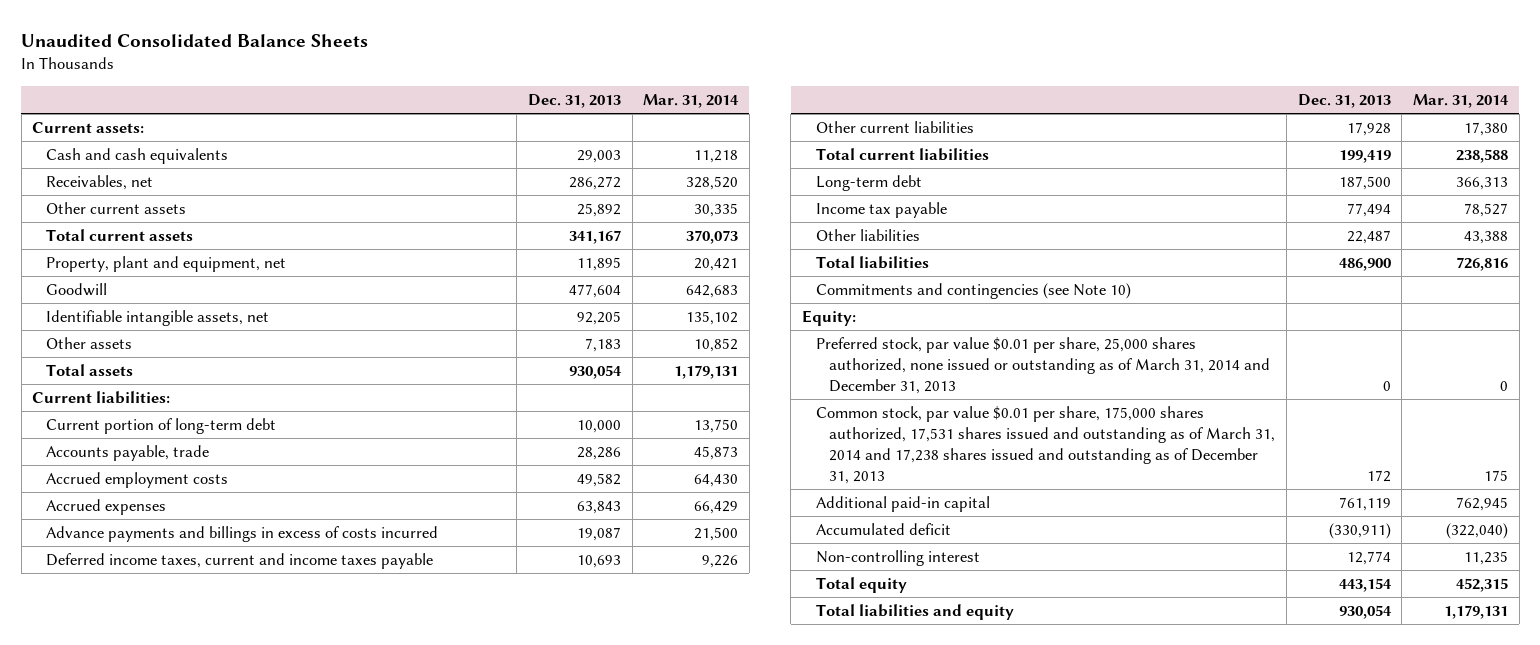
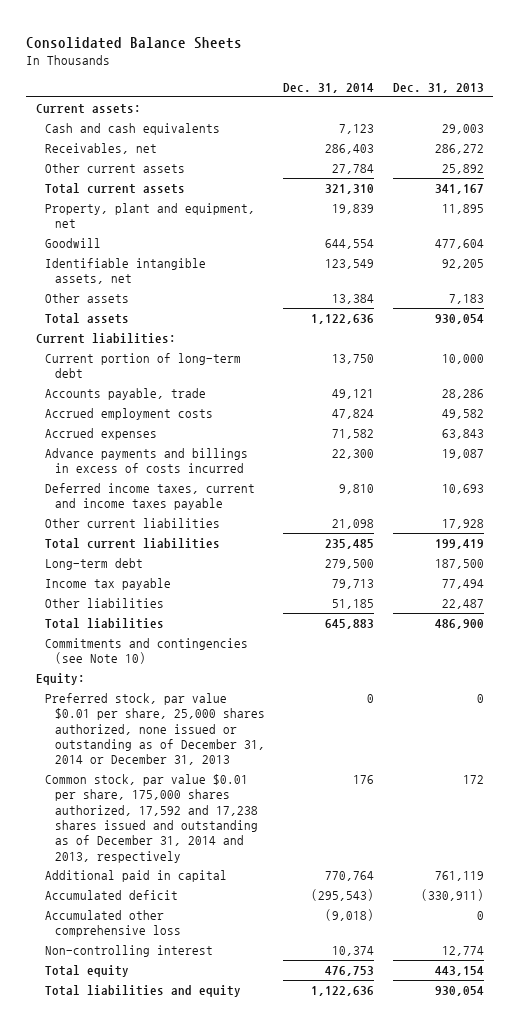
[21,34,369,48] Unaudited Consolidated Balance Sheets -> [26,36,243,49] Consolidated Balance Sheets
[643,93,740,108] Mar. 31, 2014 -> none
none -> [283,83,375,94] Dec. 31, 2014
[815,336,1271,394] Preferred stock, par value $0.01 per share, 25,000 shares authorized, none issued or outstanding as of March 31, 2014 and December 31, 2013 -> [45,692,265,766] Preferred stock, par value $0.01 per share, 25,000 shares authorized, none issued or outstanding as of December 31, 2014 or December 31, 2013
[815,405,1276,484] Common stock, par value $0.01 per share, 175,000 shares authorized, 17,531 shares issued and outstanding as of March 31, 2014 and 17,238 shares issued and outstanding as of December 31, 2013 -> [45,773,258,863] Common stock, par value $0.01 per share, 175,000 shares authorized, 17,592 and 17,238 shares issued and outstanding as of December 31, 2014 and 2013, respectively
[815,495,990,512] Additional paid-in capital -> [45,869,228,882] Additional paid in capital
none -> [45,909,181,938] Accumulated other comprehensive loss

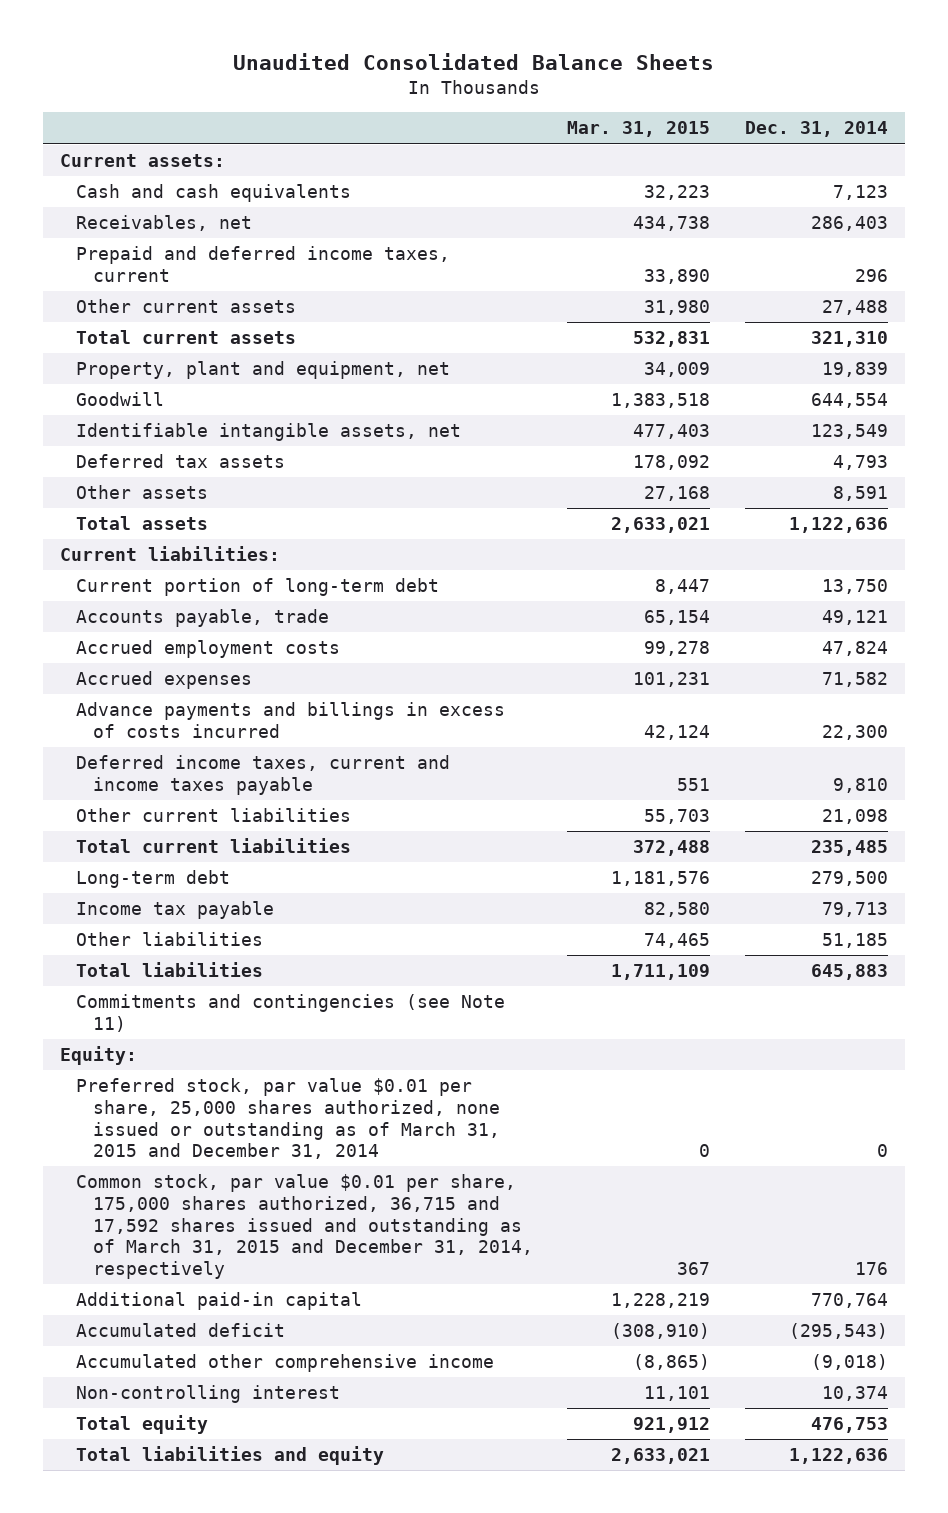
[26,36,243,49] Consolidated Balance Sheets -> [232,53,714,71] Unaudited Consolidated Balance Sheets
[392,83,484,94] Dec. 31, 2013 -> none
none -> [567,121,711,138] Mar. 31, 2015
none -> [76,246,451,282] Prepaid and deferred income taxes, current
[332,163,375,174] 27,784 -> [821,300,888,316] 27,488
none -> [76,454,286,469] Deferred tax assets
[332,293,375,304] 13,384 -> [832,486,888,502] 8,591
[45,637,249,665] Commitments and contingencies (see Note 10) -> [76,994,506,1032] Commitments and contingencies (see Note 11)
[45,692,265,766] Preferred stock, par value $0.01 per share, 25,000 shares authorized, none issued or outstanding as of December 31, 2014 or December 31, 2013 -> [76,1078,500,1160] Preferred stock, par value $0.01 per share, 25,000 shares authorized, none issued or outstanding as of March 31, 2015 and December 31, 2014
[45,773,258,863] Common stock, par value $0.01 per share, 175,000 shares authorized, 17,592 and 17,238 shares issued and outstanding as of December 31, 2014 and 2013, respectively -> [76,1174,533,1280] Common stock, par value $0.01 per share, 175,000 shares authorized, 36,715 and 17,592 shares issued and outstanding as of March 31, 2015 and December 31, 2014, respectively
[45,869,228,882] Additional paid in capital -> [76,1292,363,1311] Additional paid-in capital
[45,909,181,938] Accumulated other comprehensive loss -> [76,1354,495,1373] Accumulated other comprehensive income

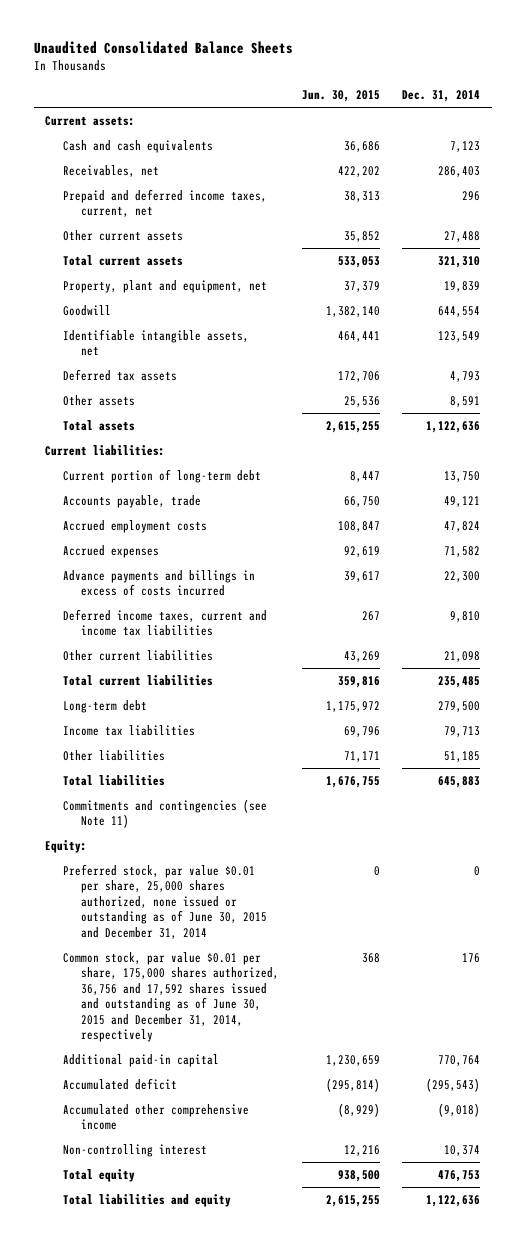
[567,121,711,138] Mar. 31, 2015 -> none
none -> [301,89,380,102] Jun. 30, 2015
[76,246,451,282] Prepaid and deferred income taxes, current -> [63,188,268,218] Prepaid and deferred income taxes, current, net
[76,755,451,795] Deferred income taxes, current and income taxes payable -> [63,608,268,637] Deferred income taxes, current and income tax liabilities
[76,901,275,920] Income tax payable -> [63,724,196,736] Income tax liabilities
[76,1078,500,1160] Preferred stock, par value $0.01 per share, 25,000 shares authorized, none issued or outstanding as of March 31, 2015 and December 31, 2014 -> [63,863,268,939] Preferred stock, par value $0.01 per share, 25,000 shares authorized, none issued or outstanding as of June 30, 2015 and December 31, 2014
[76,1174,533,1280] Common stock, par value $0.01 per share, 175,000 shares authorized, 36,715 and 17,592 shares issued and outstanding as of March 31, 2015 and December 31, 2014, respectively -> [63,951,280,1043] Common stock, par value $0.01 per share, 175,000 shares authorized, 36,756 and 17,592 shares issued and outstanding as of June 30, 2015 and December 31, 2014, respectively

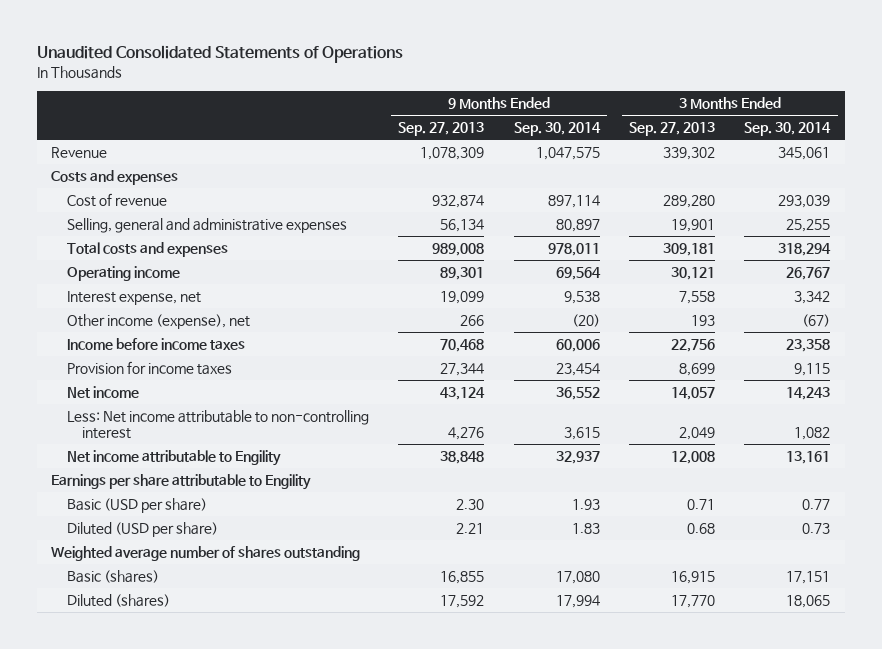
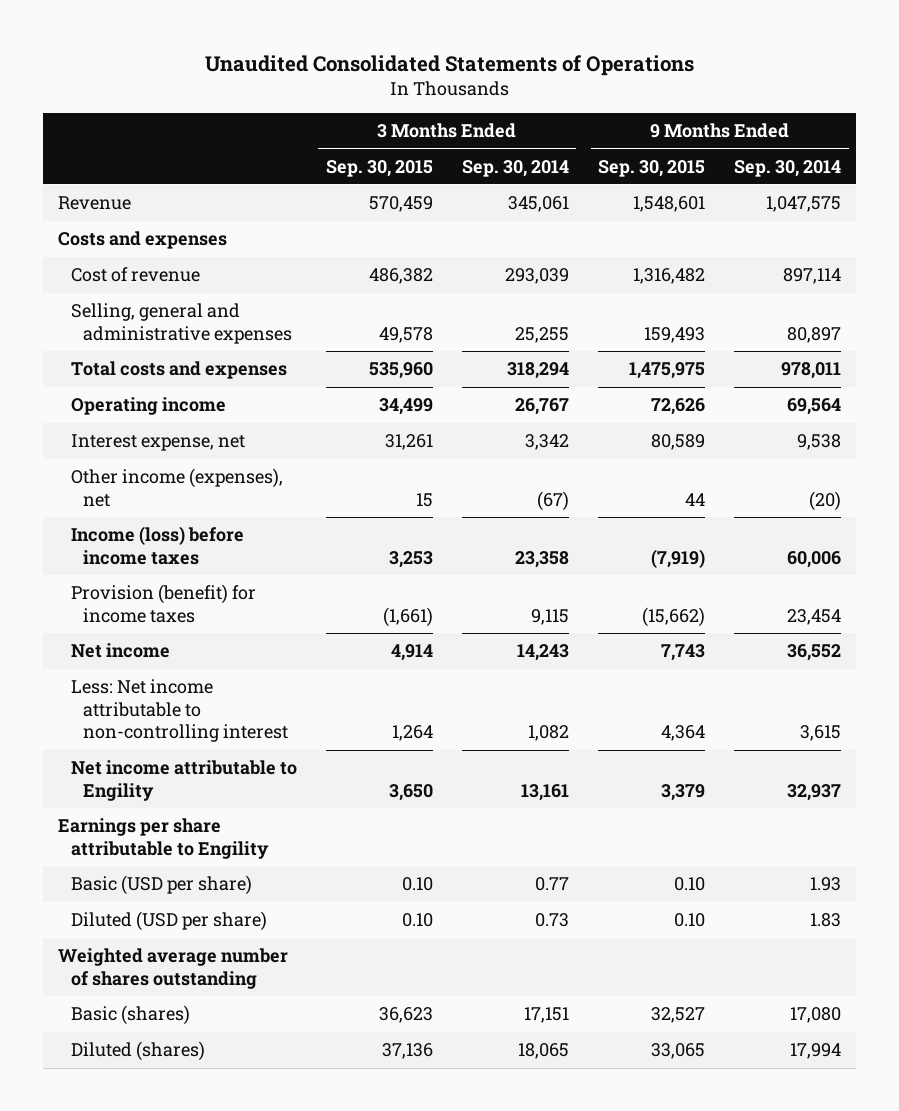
[398,122,485,137] Sep. 27, 2013 -> none
[629,122,716,137] Sep. 27, 2013 -> none
none -> [325,159,433,177] Sep. 30, 2015
none -> [598,159,706,177] Sep. 30, 2015
[66,313,250,329] Other income (expense), net -> [70,468,283,507] Other income (expenses), net
[66,337,245,350] Income before income taxes -> [70,526,244,565] Income (loss) before income taxes
[66,360,232,375] Provision for income taxes -> [70,584,256,623] Provision (benefit) for income taxes

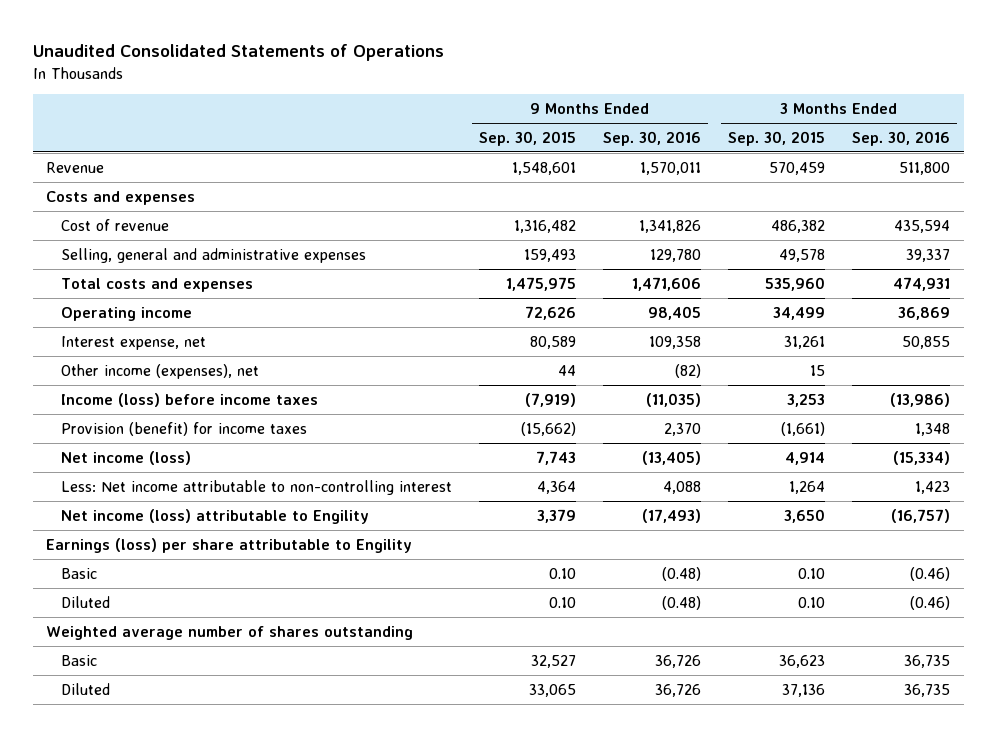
[461,159,569,177] Sep. 30, 2014 -> none
[734,159,842,177] Sep. 30, 2014 -> none
none -> [603,130,702,146] Sep. 30, 2016
none -> [852,130,951,146] Sep. 30, 2016
[70,643,170,659] Net income -> [60,450,191,465] Net income (loss)
[70,760,297,801] Net income attributable to Engility -> [60,508,369,524] Net income (loss) attributable to Engility
[58,818,269,859] Earnings per share attributable to Engility -> [46,537,413,553] Earnings (loss) per share attributable to Engility
[70,875,252,896] Basic (USD per share) -> [60,567,97,579] Basic
[70,911,267,932] Diluted (USD per share) -> [60,595,110,608] Diluted
[70,1005,190,1026] Basic (shares) -> [60,654,97,666] Basic
[70,1041,205,1062] Diluted (shares) -> [60,682,110,695] Diluted

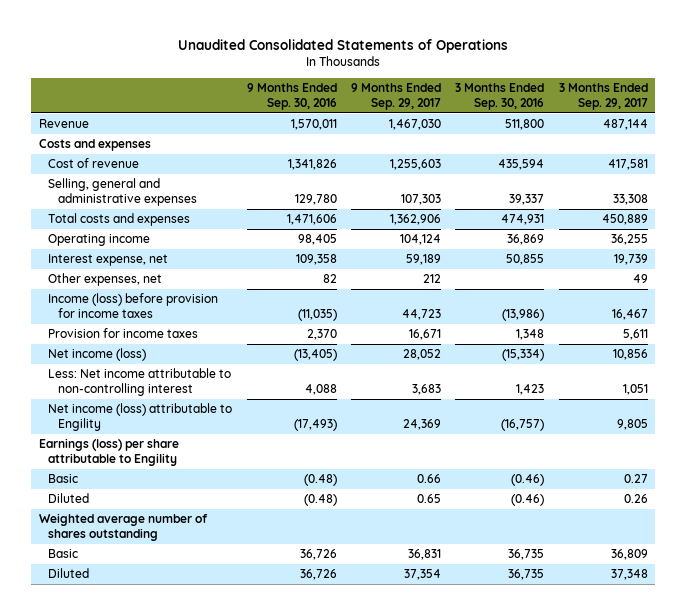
[478,130,576,146] Sep. 30, 2015 -> none
[728,130,826,146] Sep. 30, 2015 -> none
none -> [351,82,442,111] 9 Months Ended Sep. 29, 2017
none -> [558,82,648,111] 3 Months Ended Sep. 29, 2017
[60,363,259,379] Other income (expenses), net -> [48,272,163,286] Other expenses, net
[675,363,702,378] (82) -> [322,273,337,283] 82
[60,392,318,407] Income (loss) before income taxes -> [48,292,219,319] Income (loss) before provision for income taxes
[60,421,307,436] Provision (benefit) for income taxes -> [48,327,199,338] Provision for income taxes

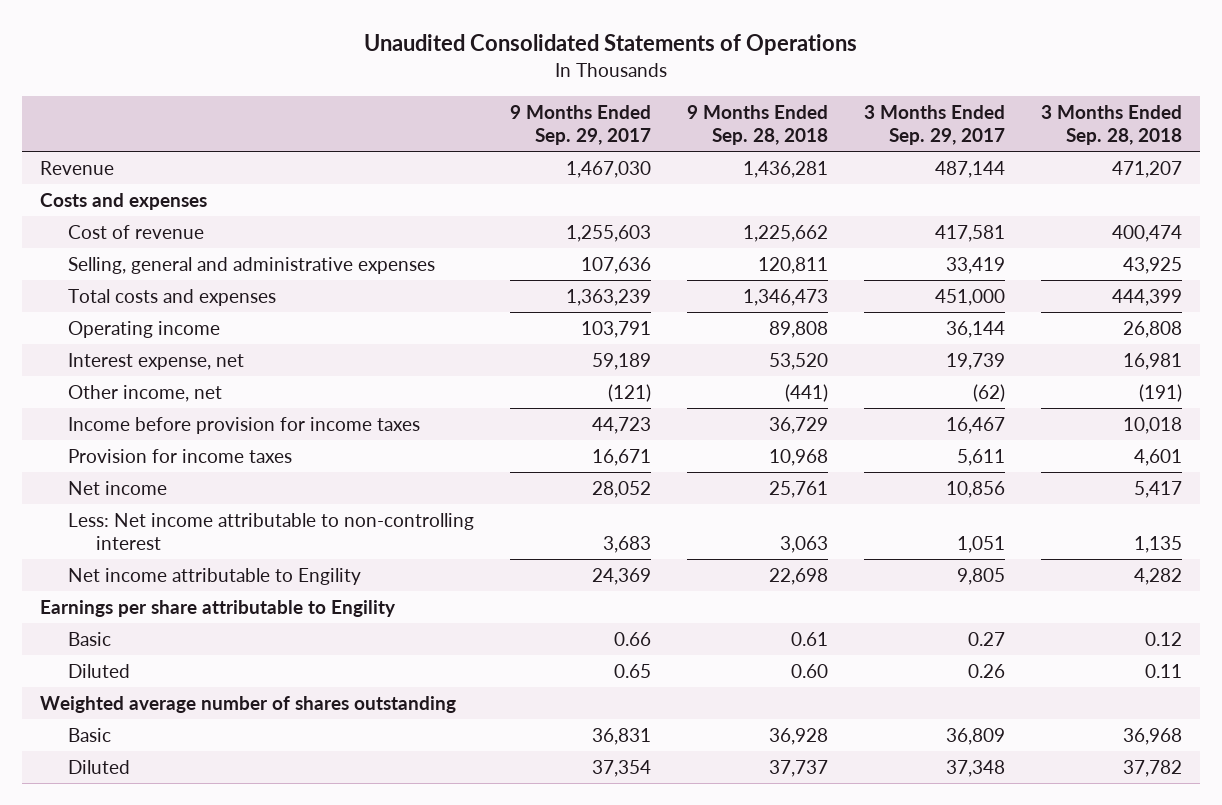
[246,82,337,111] 9 Months Ended Sep. 30, 2016 -> none
[455,82,545,111] 3 Months Ended Sep. 30, 2016 -> none
none -> [686,104,828,145] 9 Months Ended Sep. 28, 2018
none -> [1041,104,1183,145] 3 Months Ended Sep. 28, 2018
[401,194,442,206] 107,303 -> [580,256,651,274] 107,636
[612,194,648,206] 33,308 -> [945,256,1005,274] 33,419
[390,213,442,225] 1,362,906 -> [565,288,651,306] 1,363,239
[601,213,648,225] 450,889 -> [934,288,1005,306] 451,000
[400,233,442,245] 104,124 -> [580,320,651,338] 103,791
[610,233,648,245] 36,255 -> [945,320,1005,338] 36,144
[48,272,163,286] Other expenses, net -> [67,384,222,402] Other income, net
[423,273,442,283] 212 -> [607,383,651,402] (121)
[632,273,648,283] 49 -> [972,383,1005,402] (62)
[48,292,219,319] Income (loss) before provision for income taxes -> [67,416,420,434] Income before provision for income taxes
[48,347,147,361] Net income (loss) -> [67,480,167,495] Net income
[48,402,233,432] Net income (loss) attributable to Engility -> [67,567,361,585] Net income attributable to Engility
[38,437,179,467] Earnings (loss) per share attributable to Engility -> [39,599,396,617] Earnings per share attributable to Engility

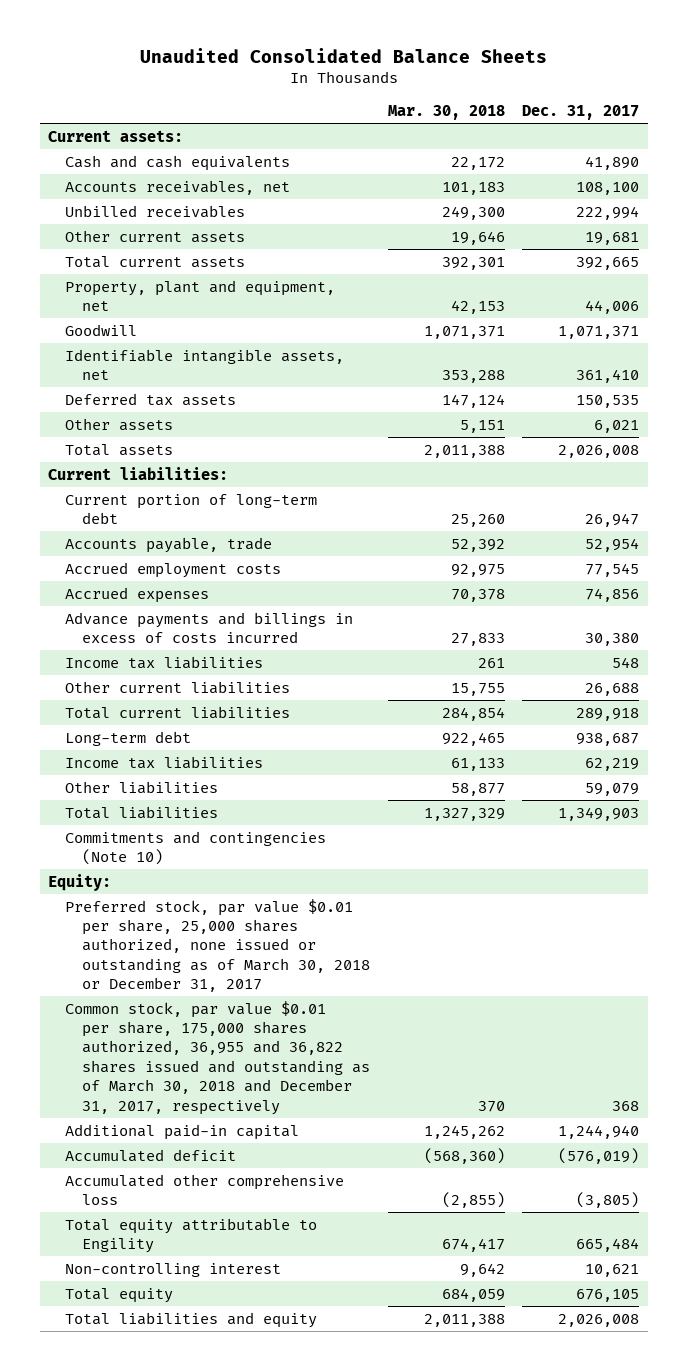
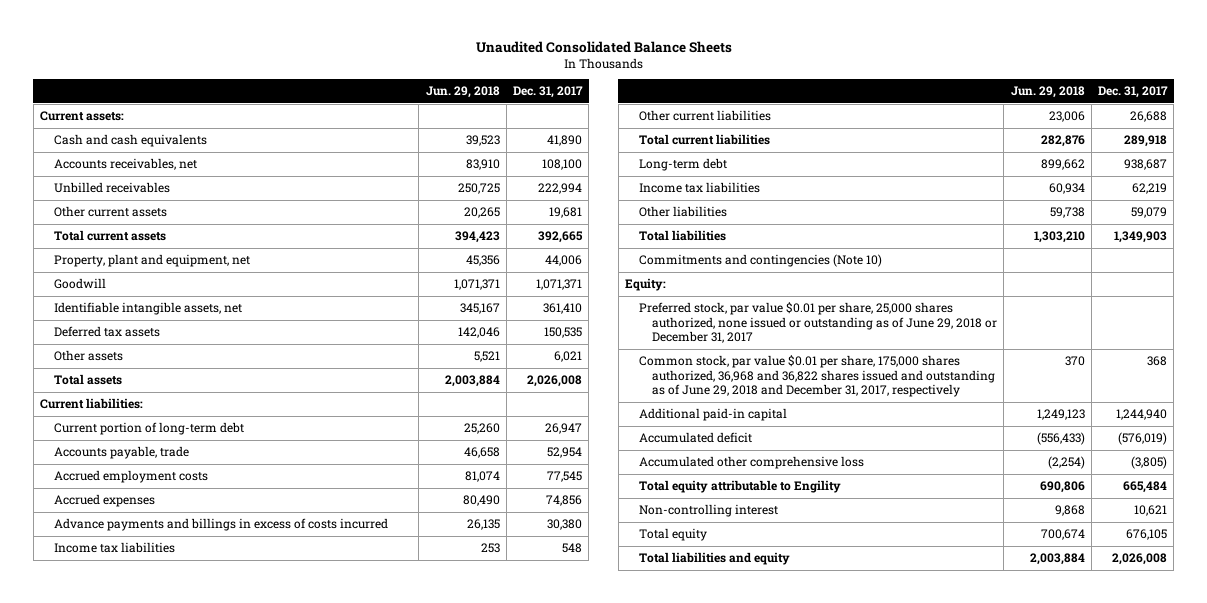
[387,105,505,121] Mar. 30, 2018 -> none
none -> [425,86,500,99] Jun. 29, 2018
[65,898,371,993] Preferred stock, par value $0.01 per share, 25,000 shares authorized, none issued or outstanding as of March 30, 2018 or December 31, 2017 -> [638,302,998,344] Preferred stock, par value $0.01 per share, 25,000 shares authorized, none issued or outstanding as of June 29, 2018 or December 31, 2017
[65,1000,371,1115] Common stock, par value $0.01 per share, 175,000 shares authorized, 36,955 and 36,822 shares issued and outstanding as of March 30, 2018 and December 31, 2017, respectively -> [638,355,996,398] Common stock, par value $0.01 per share, 175,000 shares authorized, 36,968 and 36,822 shares issued and outstanding as of June 29, 2018 and December 31, 2017, respectively

